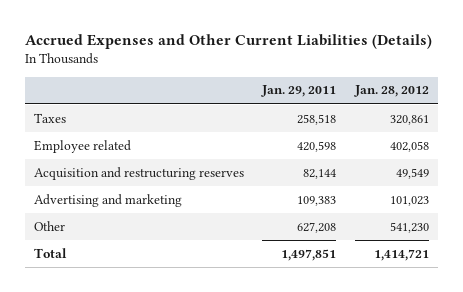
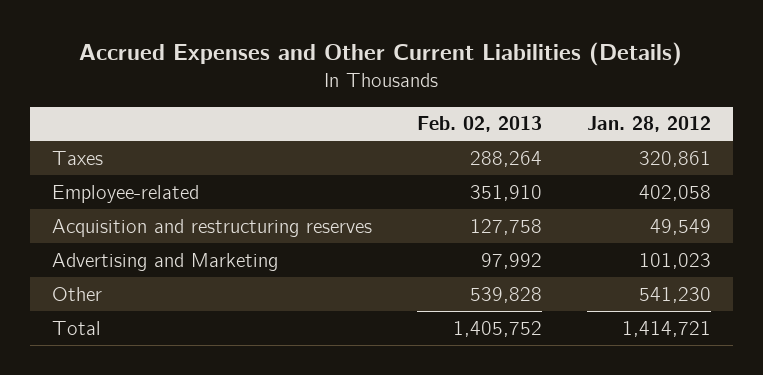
[261,85,337,98] Jan. 29, 2011 -> none
none -> [416,116,542,133] Feb. 02, 2013
[33,139,131,153] Employee related -> [51,184,199,203] Employee-related
[33,193,182,207] Advertising and marketing -> [51,252,278,271] Advertising and Marketing

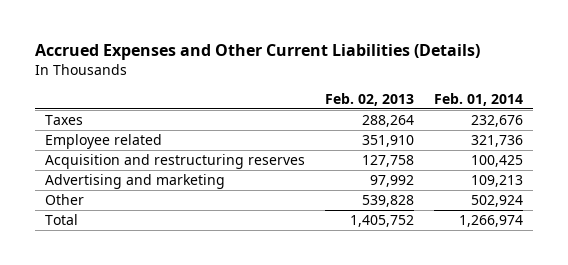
[586,116,711,133] Jan. 28, 2012 -> none
none -> [433,92,523,106] Feb. 01, 2014
[51,184,199,203] Employee-related -> [44,134,162,150] Employee related
[51,252,278,271] Advertising and Marketing -> [44,174,225,190] Advertising and marketing

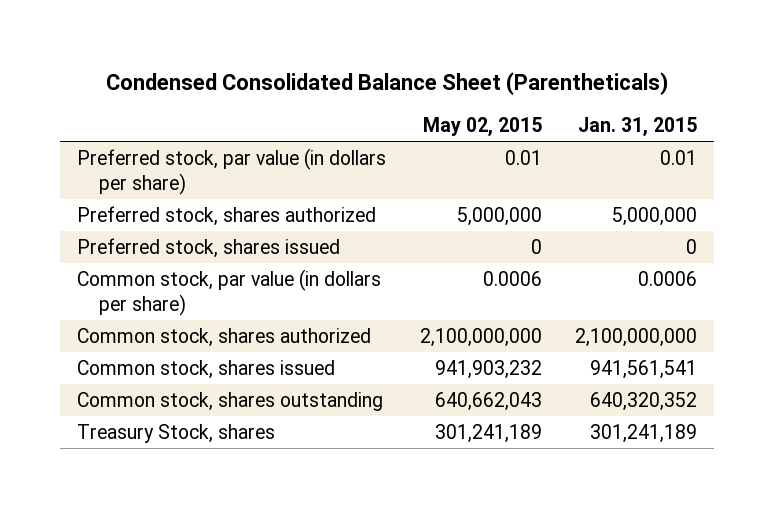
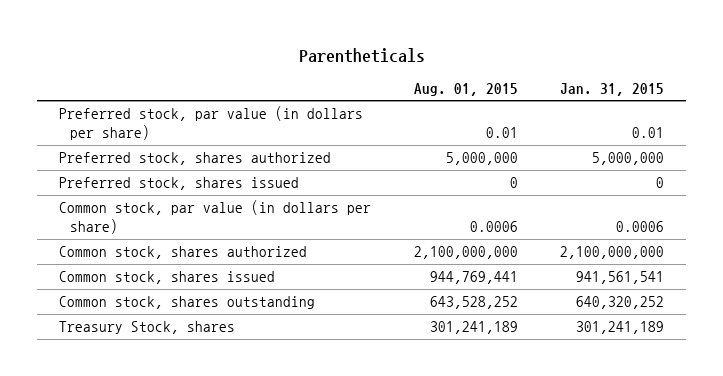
[106,71,669,95] Condensed Consolidated Balance Sheet (Parentheticals) -> [298,47,425,63] Parentheticals
[422,117,542,138] May 02, 2015 -> none
none -> [413,82,518,96] Aug. 01, 2015
[590,391,698,411] 640,320,352 -> [576,296,665,310] 640,320,252

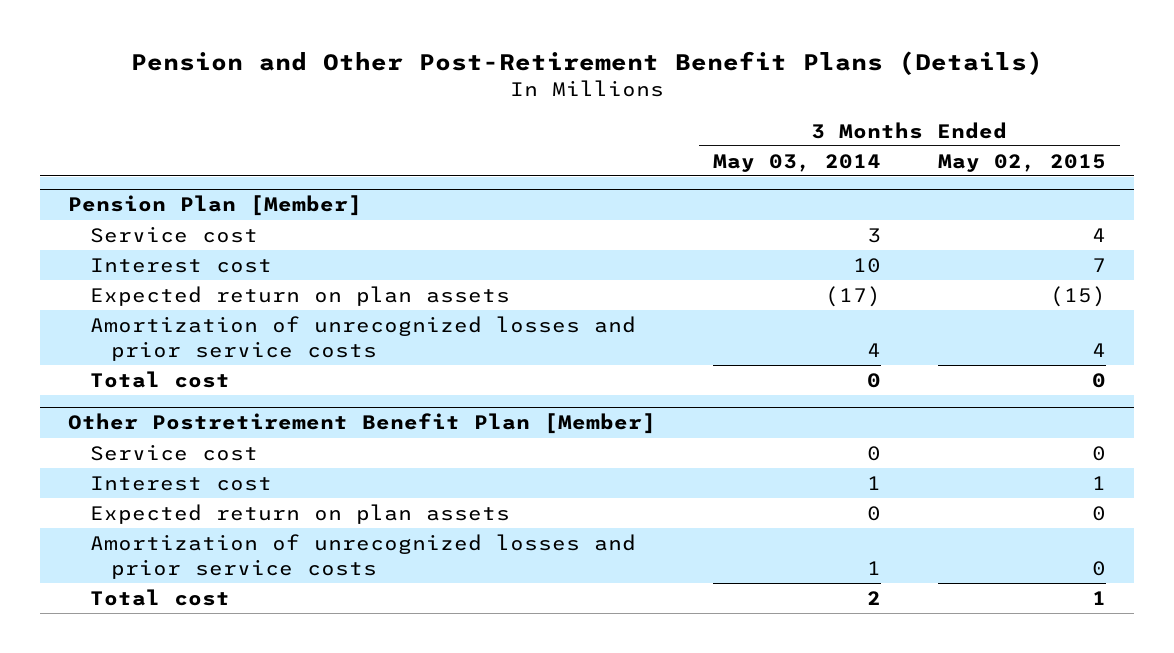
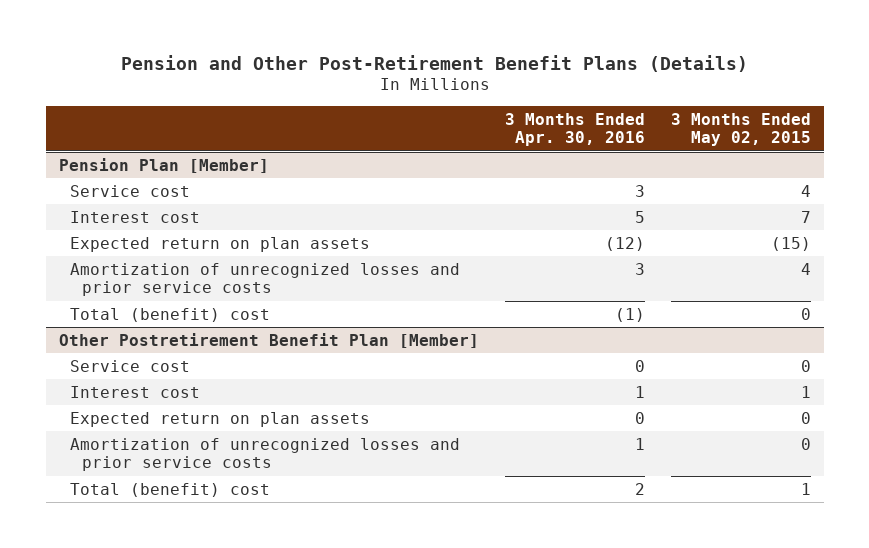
[713,153,882,172] May 03, 2014 -> none
none -> [504,112,645,146] 3 Months Ended Apr. 30, 2016
[89,370,230,388] Total cost -> [70,307,271,322] Total (benefit) cost
[89,588,230,606] Total cost -> [70,482,271,497] Total (benefit) cost

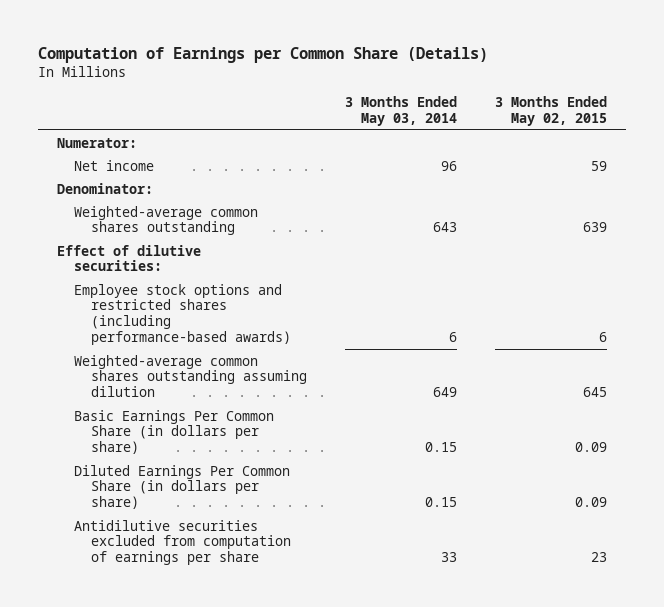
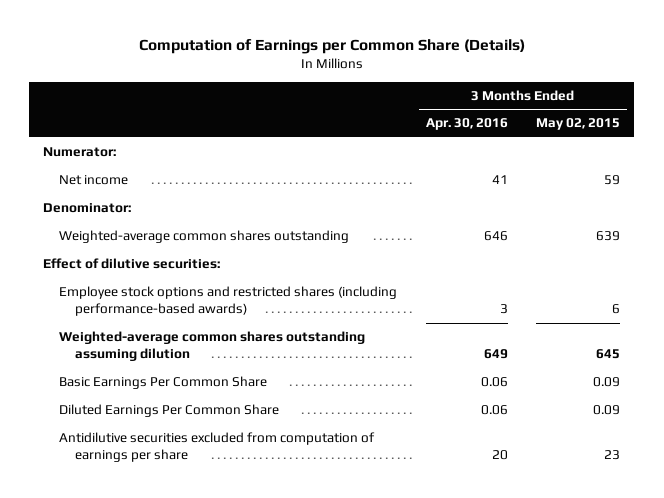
[344,96,457,127] 3 Months Ended May 03, 2014 -> none
none -> [425,118,508,131] Apr. 30, 2016
[73,409,274,455] Basic Earnings Per Common Share (in dollars per share) -> [59,376,268,390] Basic Earnings Per Common Share
[73,464,290,510] Diluted Earnings Per Common Share (in dollars per share) -> [59,404,280,418] Diluted Earnings Per Common Share

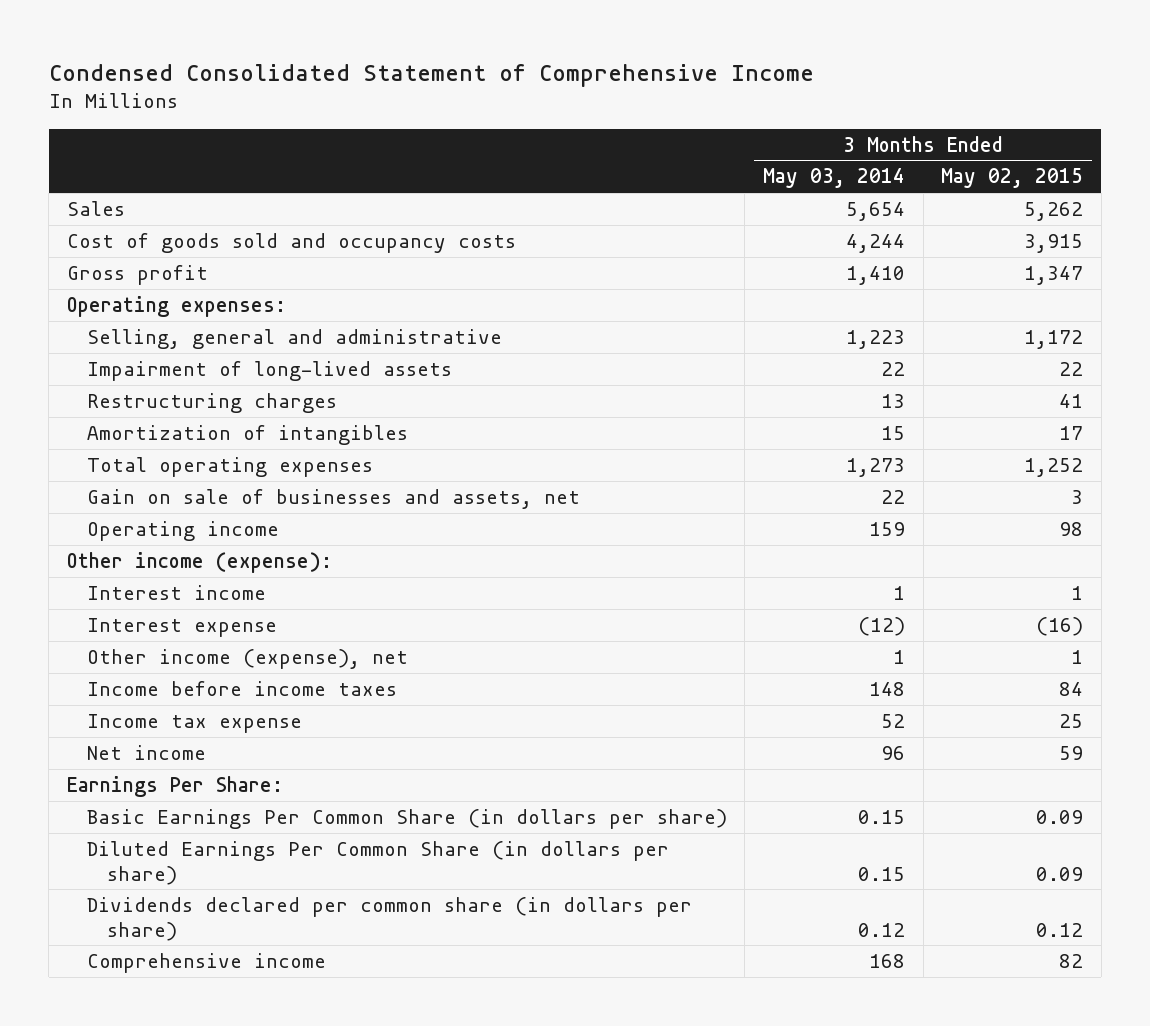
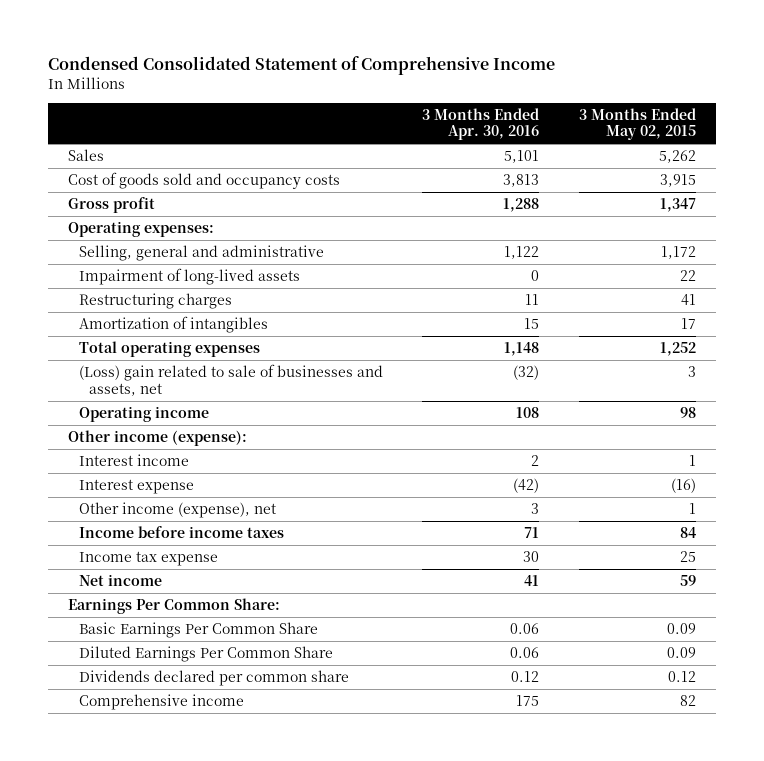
[763,168,906,189] May 03, 2014 -> none
none -> [422,107,540,141] 3 Months Ended Apr. 30, 2016
[86,488,580,509] Gain on sale of businesses and assets, net -> [78,364,383,396] (Loss) gain related to sale of businesses and assets, net
[66,775,283,797] Earnings Per Share: -> [68,598,281,615] Earnings Per Common Share:
[86,808,727,829] Basic Earnings Per Common Share (in dollars per share) -> [78,622,318,639] Basic Earnings Per Common Share
[86,840,669,885] Diluted Earnings Per Common Share (in dollars per share) -> [78,646,333,663] Diluted Earnings Per Common Share
[86,896,692,941] Dividends declared per common share (in dollars per share) -> [78,670,349,687] Dividends declared per common share

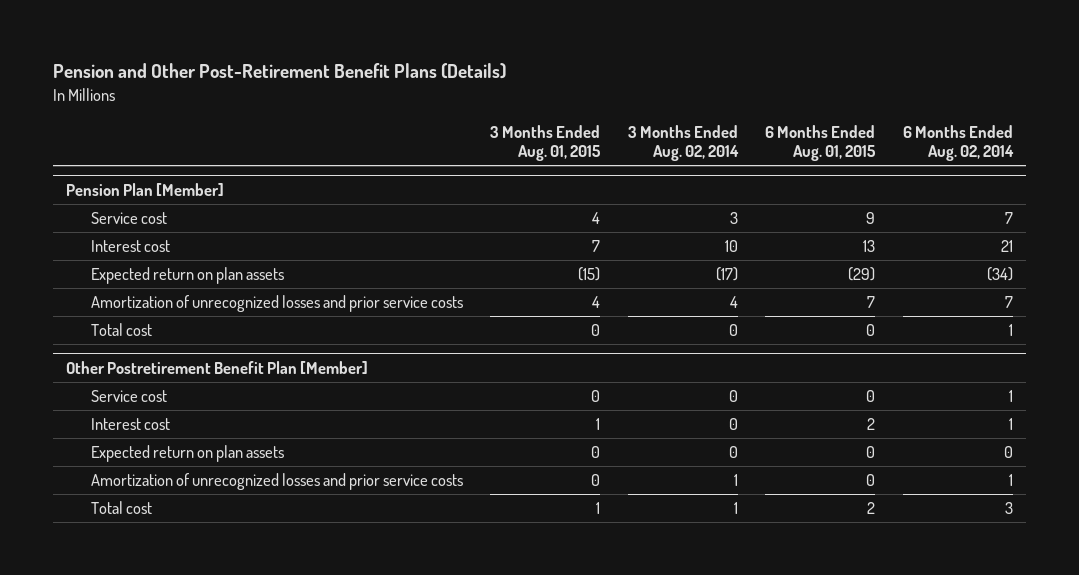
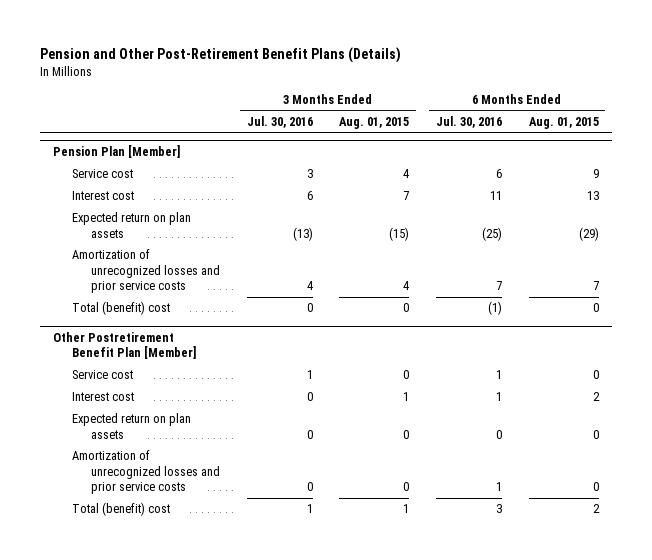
[627,124,739,161] 3 Months Ended Aug. 02, 2014 -> none
[902,124,1014,161] 6 Months Ended Aug. 02, 2014 -> none
none -> [246,115,313,128] Jul. 30, 2016
none -> [436,115,503,128] Jul. 30, 2016
[90,323,152,337] Total cost -> [72,301,171,316] Total (benefit) cost
[90,501,152,515] Total cost -> [72,502,171,517] Total (benefit) cost

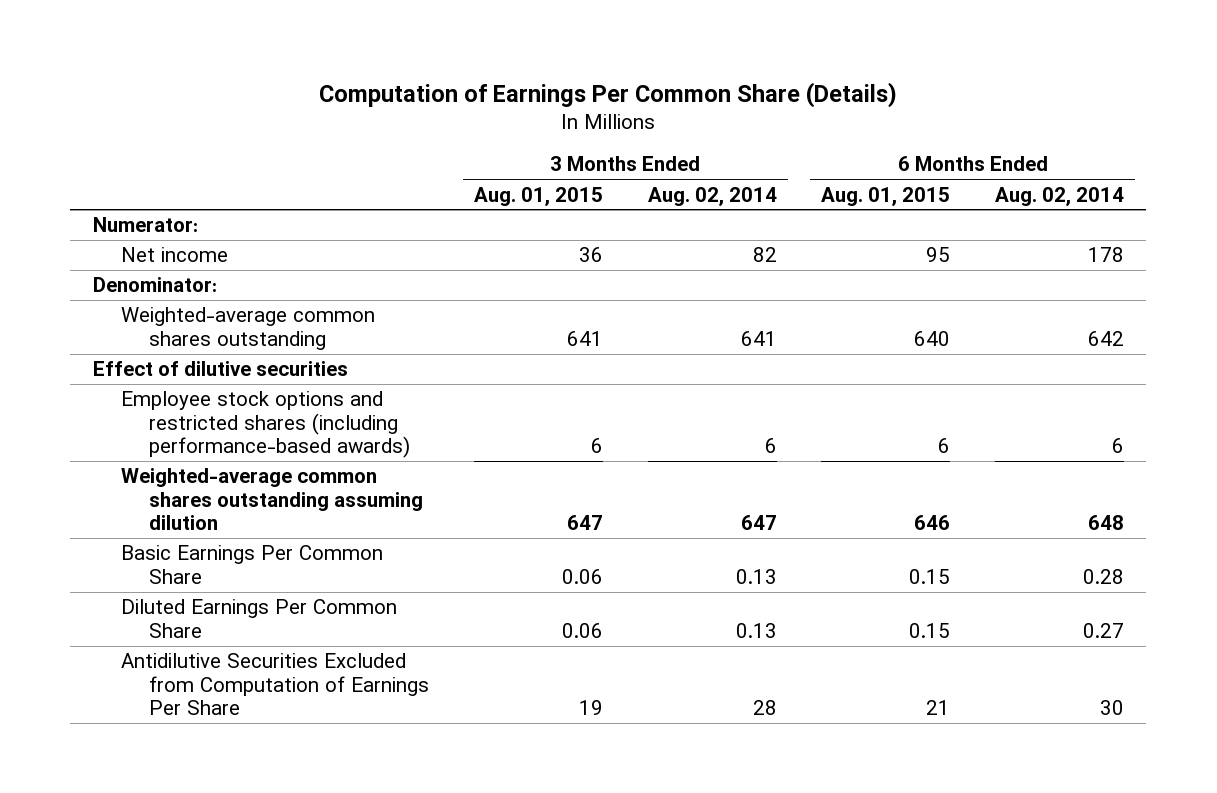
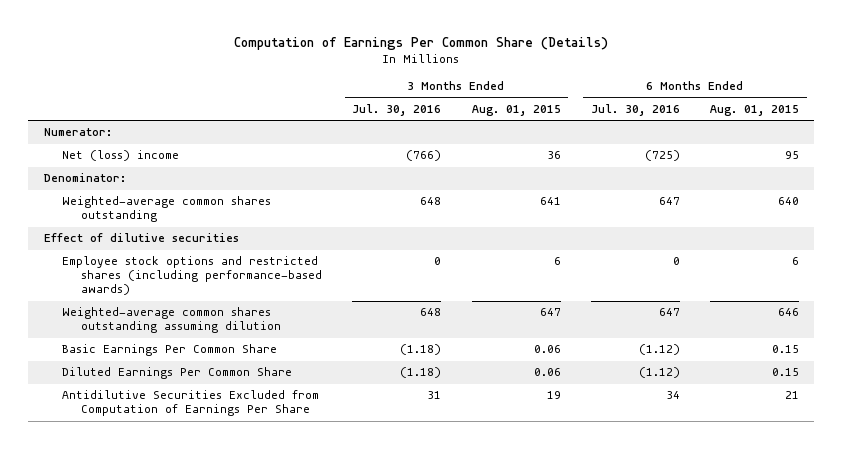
[647,186,777,206] Aug. 02, 2014 -> none
[995,186,1125,206] Aug. 02, 2014 -> none
none -> [352,103,442,116] Jul. 30, 2016
none -> [590,103,680,116] Jul. 30, 2016
[120,247,228,263] Net income -> [62,150,180,162] Net (loss) income

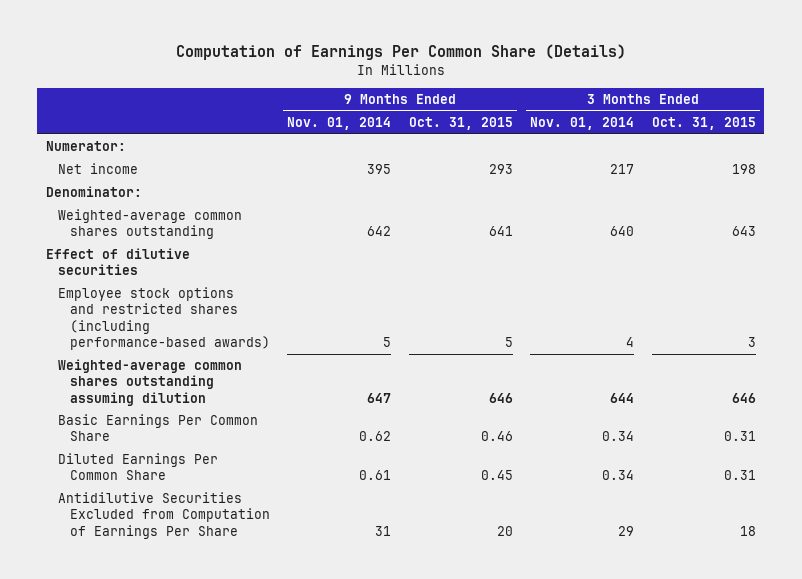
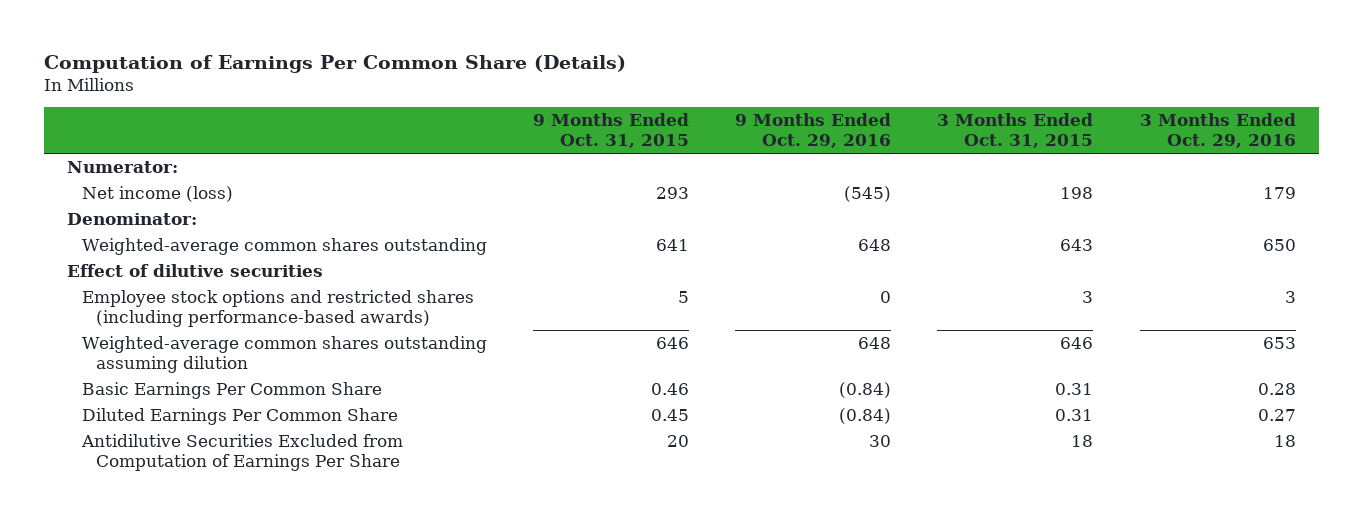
[287,117,392,131] Nov. 01, 2014 -> none
[530,117,635,131] Nov. 01, 2014 -> none
none -> [735,113,892,148] 9 Months Ended Oct. 29, 2016
none -> [1139,113,1296,148] 3 Months Ended Oct. 29, 2016
[57,163,138,175] Net income -> [81,185,233,202] Net income (loss)

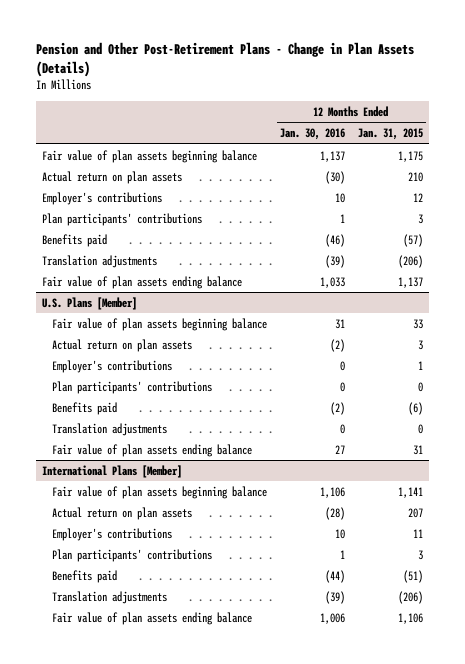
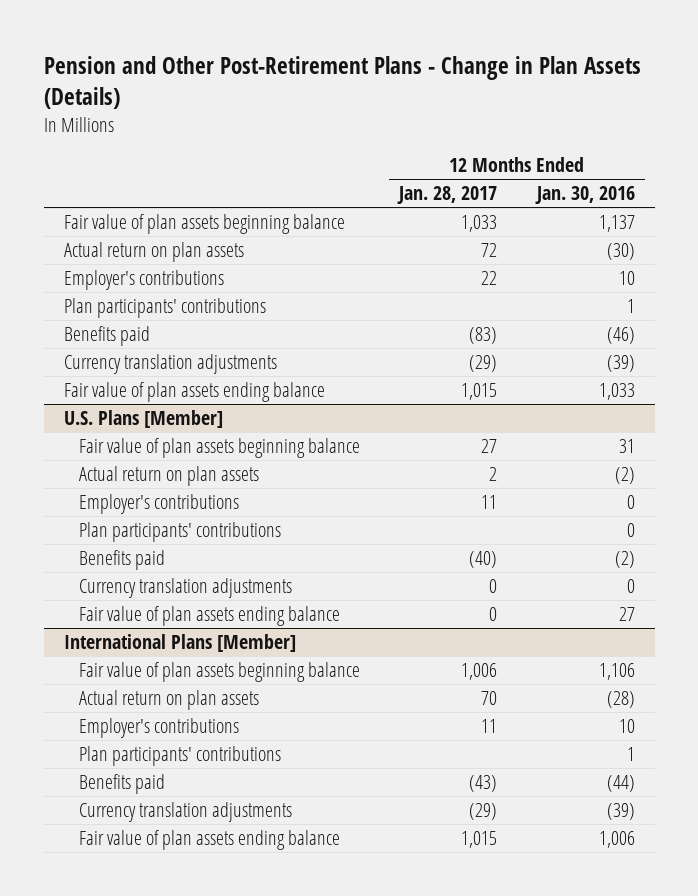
[357,128,423,141] Jan. 31, 2015 -> none
none -> [397,186,498,205] Jan. 28, 2017
[42,254,158,268] Translation adjustments -> [63,354,277,375] Currency translation adjustments
[52,422,168,436] Translation adjustments -> [78,578,292,599] Currency translation adjustments
[52,590,168,604] Translation adjustments -> [78,802,292,823] Currency translation adjustments

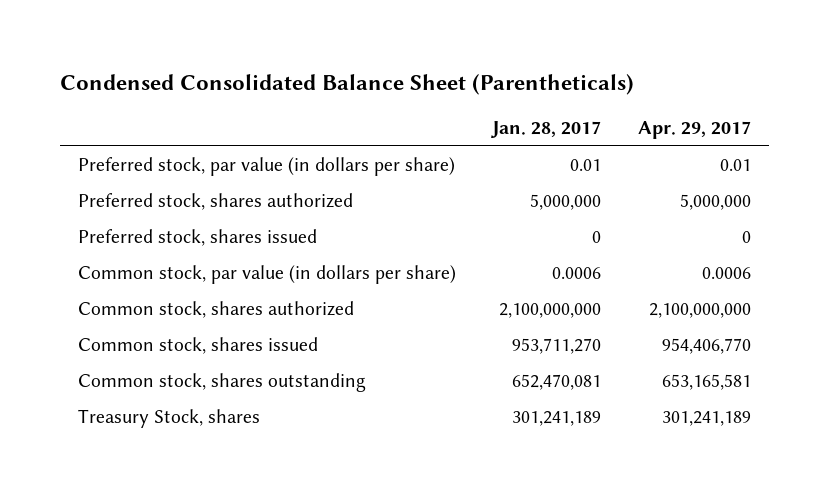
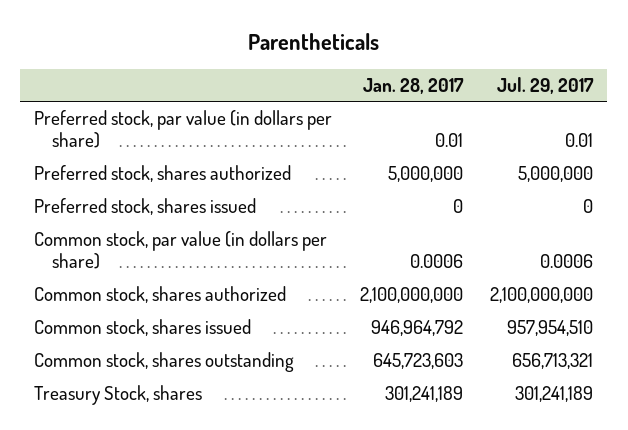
[59,74,634,96] Condensed Consolidated Balance Sheet (Parentheticals) -> [247,32,379,50] Parentheticals
[637,120,751,139] Apr. 29, 2017 -> none
none -> [497,77,595,95] Jul. 29, 2017
[512,338,602,355] 953,711,270 -> [370,320,463,337] 946,964,792
[512,374,602,391] 652,470,081 -> [372,353,463,370] 645,723,603

